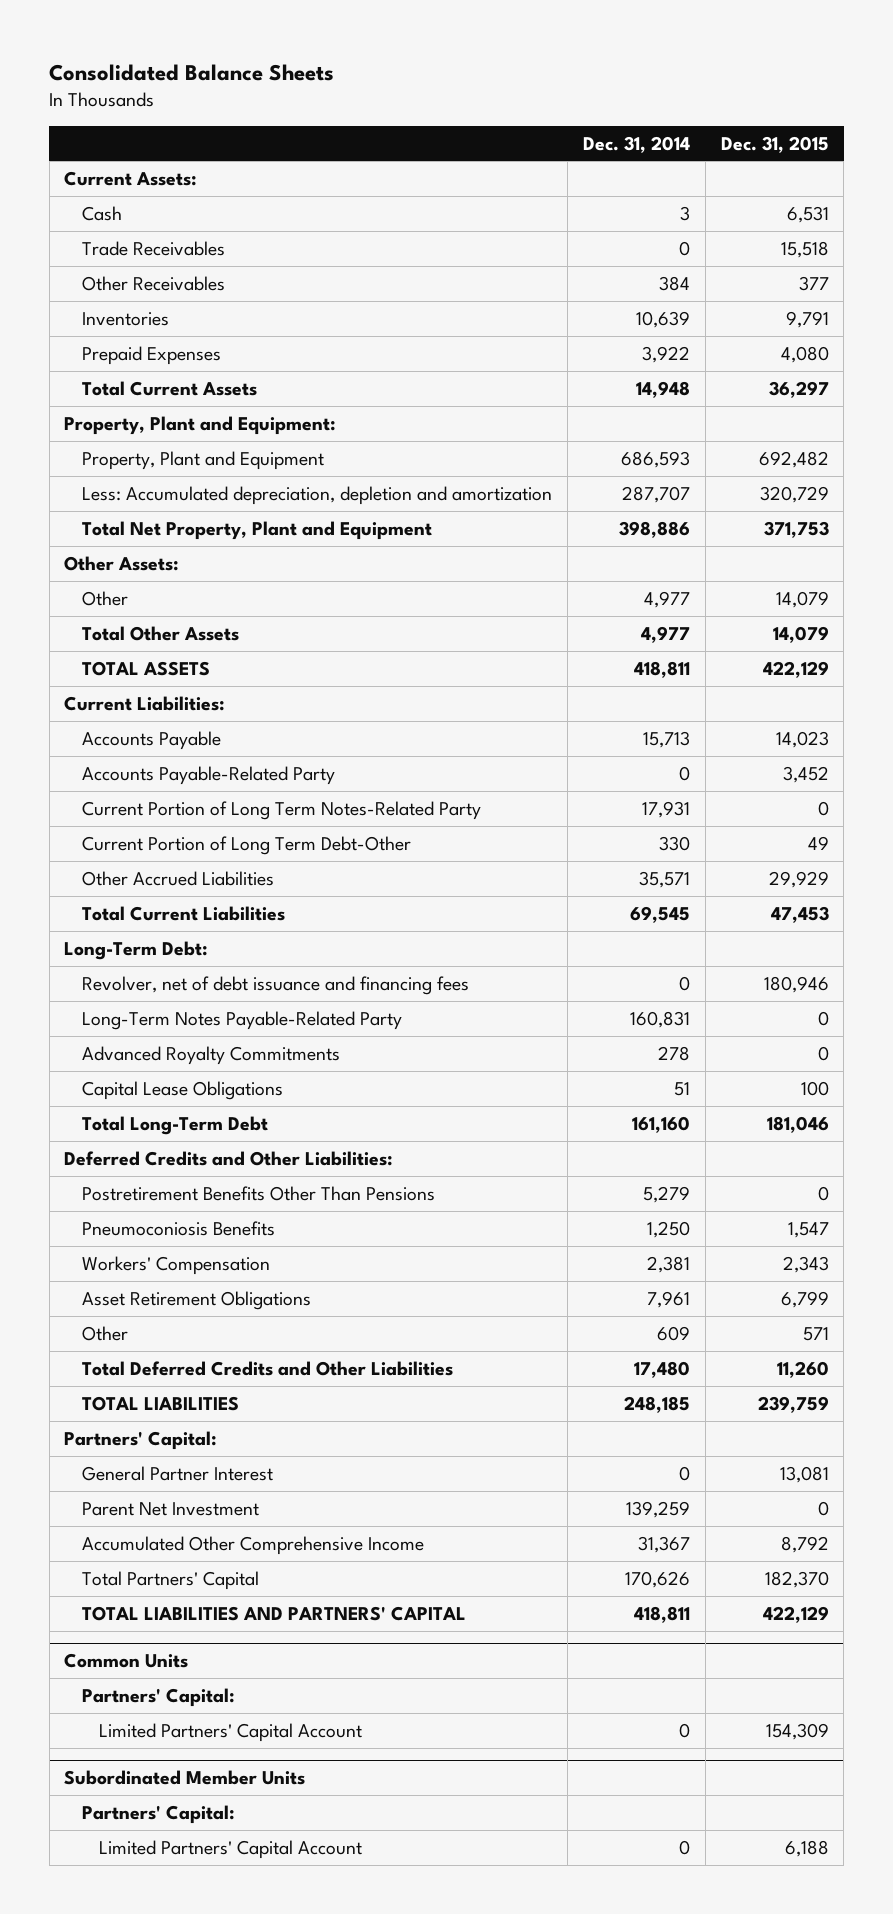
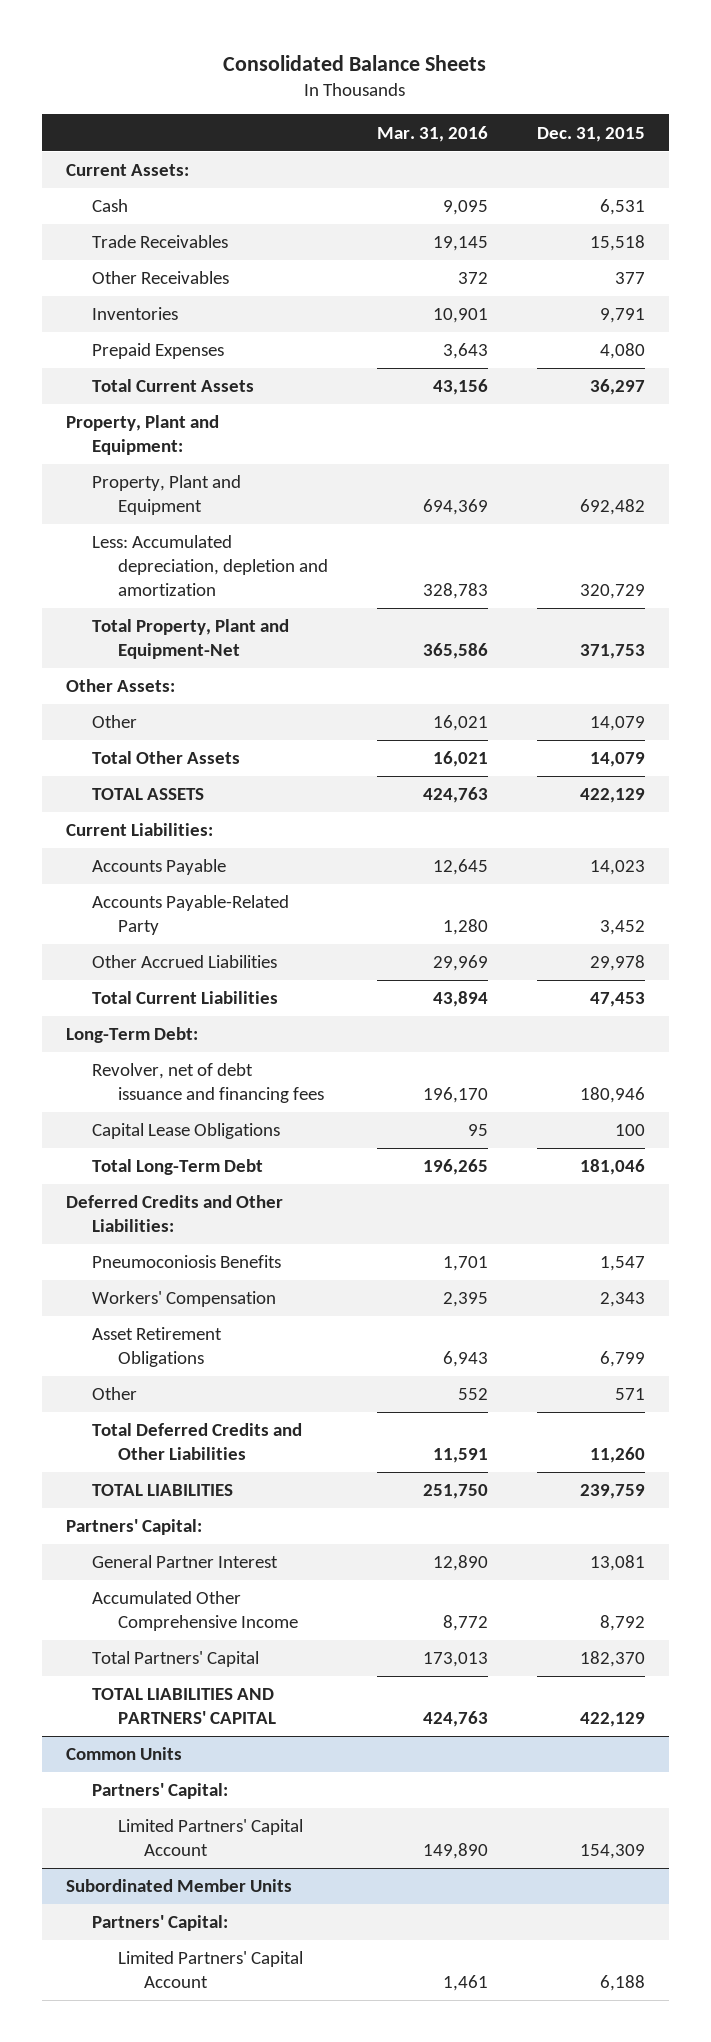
[582,135,690,153] Dec. 31, 2014 -> none
none -> [377,125,489,142] Mar. 31, 2016
[81,520,432,540] Total Net Property, Plant and Equipment -> [92,619,290,660] Total Property, Plant and Equipment-Net
[81,800,481,820] Current Portion of Long Term Notes-Related Party -> none
[81,835,411,855] Current Portion of Long Term Debt-Other -> none
[768,870,829,888] 29,929 -> [589,955,645,972] 29,978
[81,1010,402,1030] Long-Term Notes Payable-Related Party -> none
[81,1045,340,1065] Advanced Royalty Commitments -> none
[81,1185,435,1201] Postretirement Benefits Other Than Pensions -> none
[81,1501,259,1516] Parent Net Investment -> none

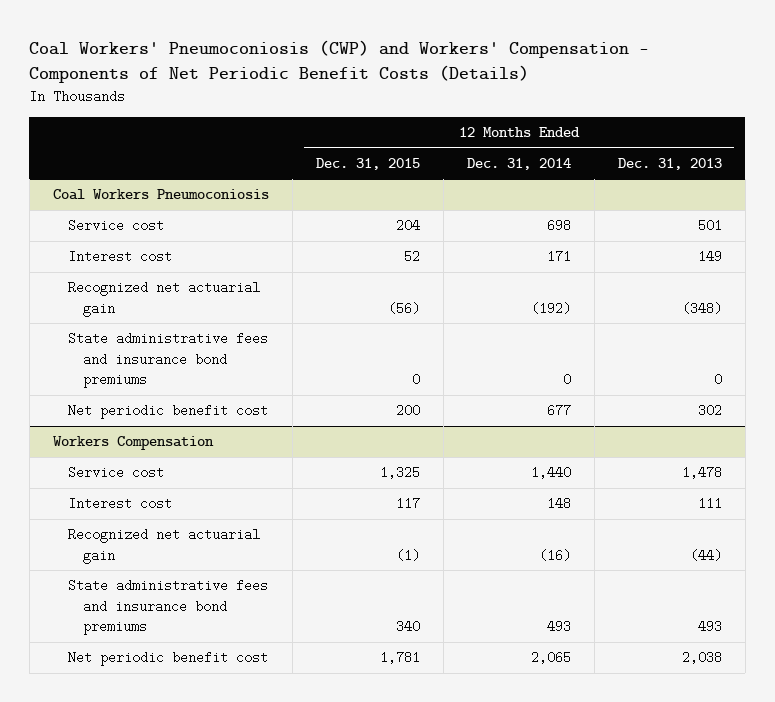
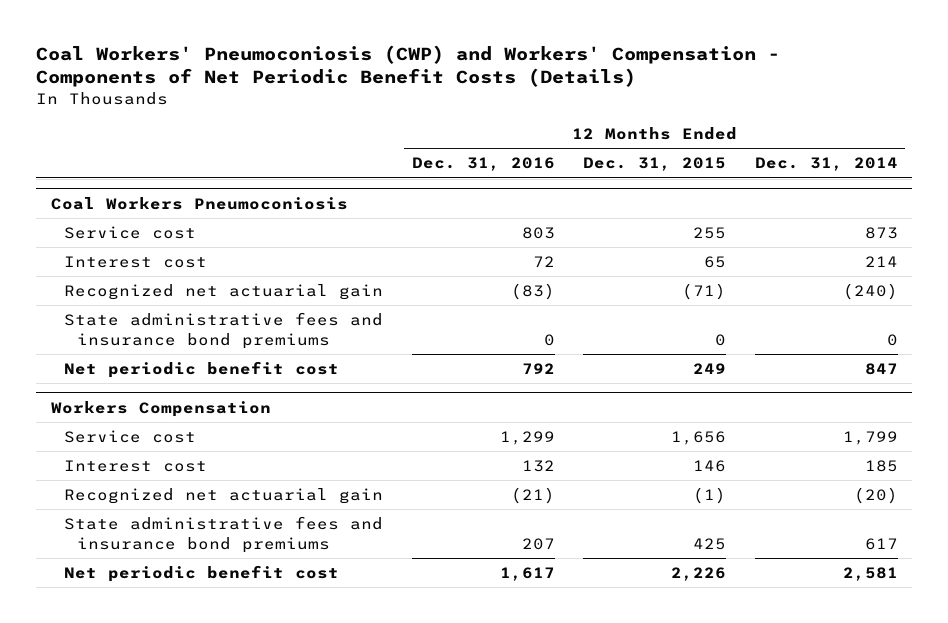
[617,157,722,170] Dec. 31, 2013 -> none
none -> [411,157,555,172] Dec. 31, 2016
[395,219,420,233] 204 -> [693,226,727,239] 255
[546,219,571,233] 698 -> [864,226,898,239] 873
[403,250,420,264] 52 -> [704,255,727,268] 65
[546,250,571,264] 171 -> [864,255,898,267] 214
[387,301,420,315] (56) -> [682,282,727,300] (71)
[530,301,571,315] (192) -> [842,282,898,300] (240)
[395,404,420,418] 200 -> [693,362,727,374] 249
[546,404,571,418] 677 -> [864,362,898,375] 847
[379,466,420,480] 1,325 -> [671,430,727,445] 1,656
[530,466,571,480] 1,440 -> [842,430,898,445] 1,799
[395,497,420,511] 117 -> [693,459,727,472] 146
[546,497,571,511] 148 -> [864,459,898,472] 185
[538,548,571,562] (16) -> [853,486,898,504] (20)
[395,620,420,634] 340 -> [693,537,727,550] 425
[546,620,571,634] 493 -> [864,537,898,550] 617
[379,651,420,665] 1,781 -> [671,566,727,581] 2,226
[530,651,571,665] 2,065 -> [842,566,898,581] 2,581

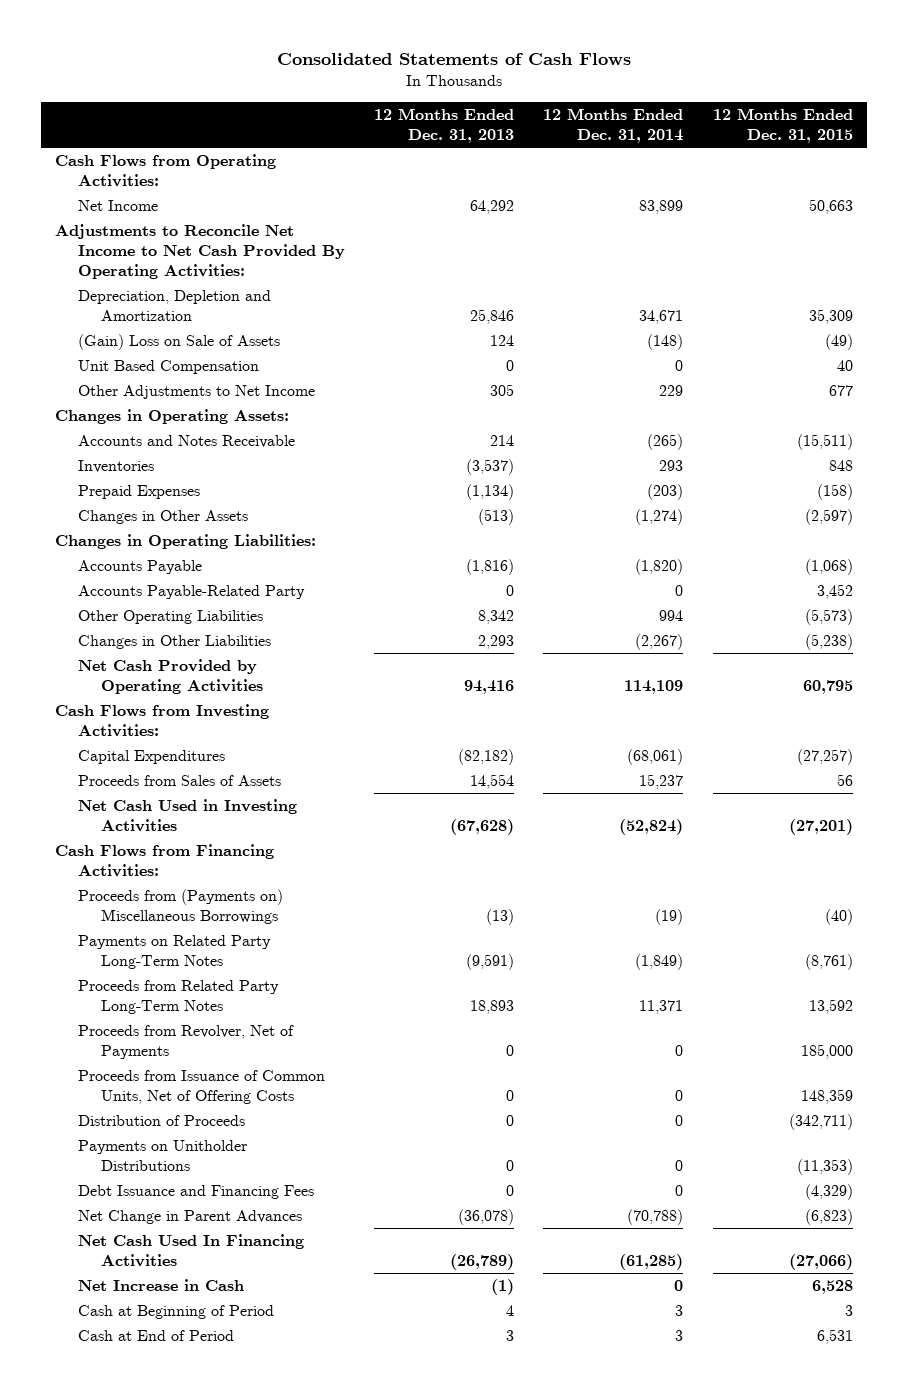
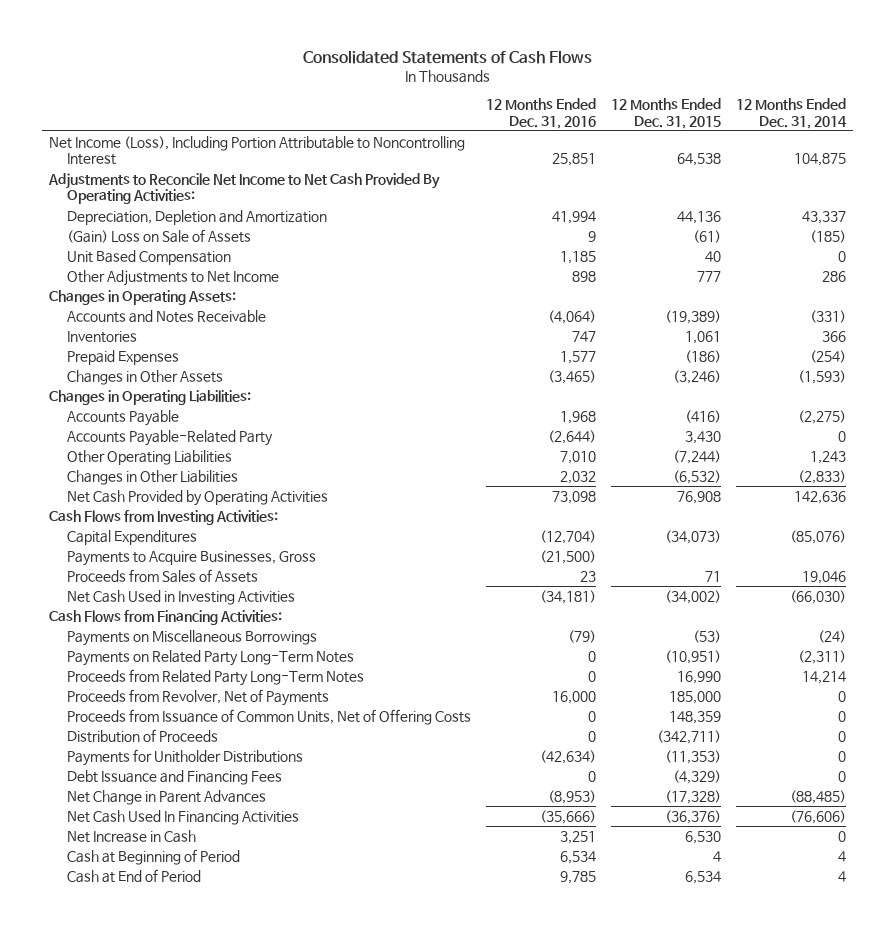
[374,108,515,143] 12 Months Ended Dec. 31, 2013 -> none
none -> [485,98,596,129] 12 Months Ended Dec. 31, 2016
[55,154,277,187] Cash Flows from Operating Activities: -> none
[77,200,158,212] Net Income -> none
none -> [49,135,466,166] Net Income (Loss), Including Portion Attributable to Noncontrolling Interest
[639,309,684,324] 34,671 -> [801,210,846,224] 43,337
[808,308,853,324] 35,309 -> [676,210,721,224] 44,136
[647,334,684,351] (148) -> [809,229,846,243] (185)
[824,334,853,351] (49) -> [692,229,721,243] (61)
[659,385,684,397] 229 -> [821,270,846,282] 286
[828,385,853,397] 677 -> [696,270,721,282] 777
[647,434,684,451] (265) -> [809,309,846,323] (331)
[796,434,853,451] (15,511) -> [664,309,721,324] (19,389)
[659,460,684,472] 293 -> [821,330,846,342] 366
[828,460,853,472] 848 -> [684,330,721,344] 1,061
[647,484,684,501] (203) -> [809,349,846,363] (254)
[816,484,853,501] (158) -> [684,349,721,363] (186)
[635,509,684,526] (1,274) -> [797,369,846,384] (1,593)
[804,509,853,526] (2,597) -> [672,369,721,384] (3,246)
[635,559,684,576] (1,820) -> [797,409,846,424] (2,275)
[804,559,853,576] (1,068) -> [684,409,721,423] (416)
[816,584,853,600] 3,452 -> [684,430,721,444] 3,430
[659,610,684,622] 994 -> [809,450,846,464] 1,243
[804,609,853,626] (5,573) -> [672,449,721,464] (7,244)
[635,634,684,651] (2,267) -> [797,469,846,484] (2,833)
[804,634,853,651] (5,238) -> [672,469,721,484] (6,532)
[624,679,684,694] 114,109 -> [793,490,846,504] 142,636
[802,679,853,694] 60,795 -> [676,490,721,504] 76,908
[627,749,684,766] (68,061) -> [789,529,846,544] (85,076)
[796,749,853,766] (27,257) -> [664,529,721,544] (34,073)
none -> [67,550,317,566] Payments to Acquire Businesses, Gross
[639,774,684,790] 15,237 -> [801,570,846,584] 19,046
[836,774,853,787] 56 -> [704,570,721,582] 71
[619,818,684,835] (52,824) -> [789,589,846,604] (66,030)
[788,818,853,835] (27,201) -> [664,589,721,604] (34,002)
[77,889,283,924] Proceeds from (Payments on) Miscellaneous Borrowings -> [67,629,318,646] Payments on Miscellaneous Borrowings
[655,908,684,925] (19) -> [817,629,846,643] (24)
[824,908,853,925] (40) -> [692,629,721,643] (53)
[635,953,684,970] (1,849) -> [797,649,846,664] (2,311)
[804,953,853,970] (8,761) -> [664,649,721,664] (10,951)
[639,999,684,1014] 11,371 -> [801,670,846,684] 14,214
[808,998,853,1014] 13,592 -> [676,670,721,684] 16,990
[77,1140,247,1171] Payments on Unitholder Distributions -> [67,748,304,766] Payments for Unitholder Distributions
[627,1209,684,1226] (70,788) -> [789,789,846,804] (88,485)
[804,1209,853,1226] (6,823) -> [664,789,721,804] (17,328)
[619,1253,684,1270] (61,285) -> [789,809,846,824] (76,606)
[788,1253,853,1270] (27,066) -> [664,809,721,824] (36,376)
[811,1280,853,1295] 6,528 -> [684,830,721,844] 6,530
[675,1305,684,1317] 3 -> [837,850,846,862] 4
[844,1305,853,1317] 3 -> [712,850,721,862] 4
[675,1330,684,1342] 3 -> [837,870,846,882] 4
[816,1329,853,1345] 6,531 -> [684,870,721,884] 6,534

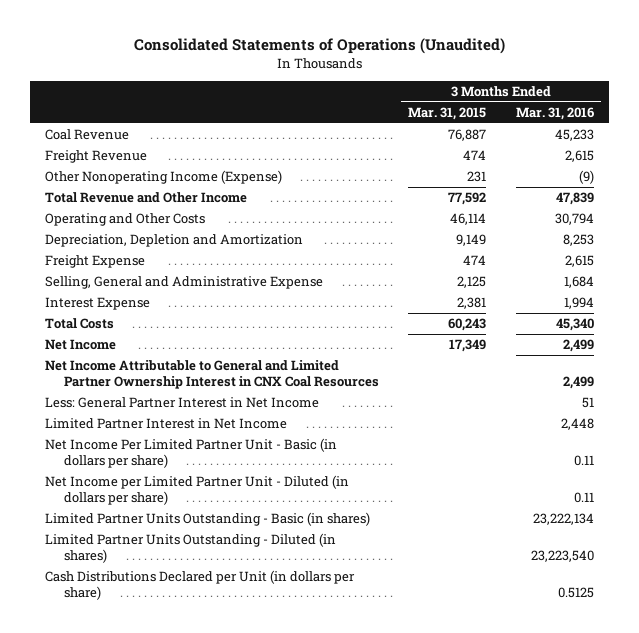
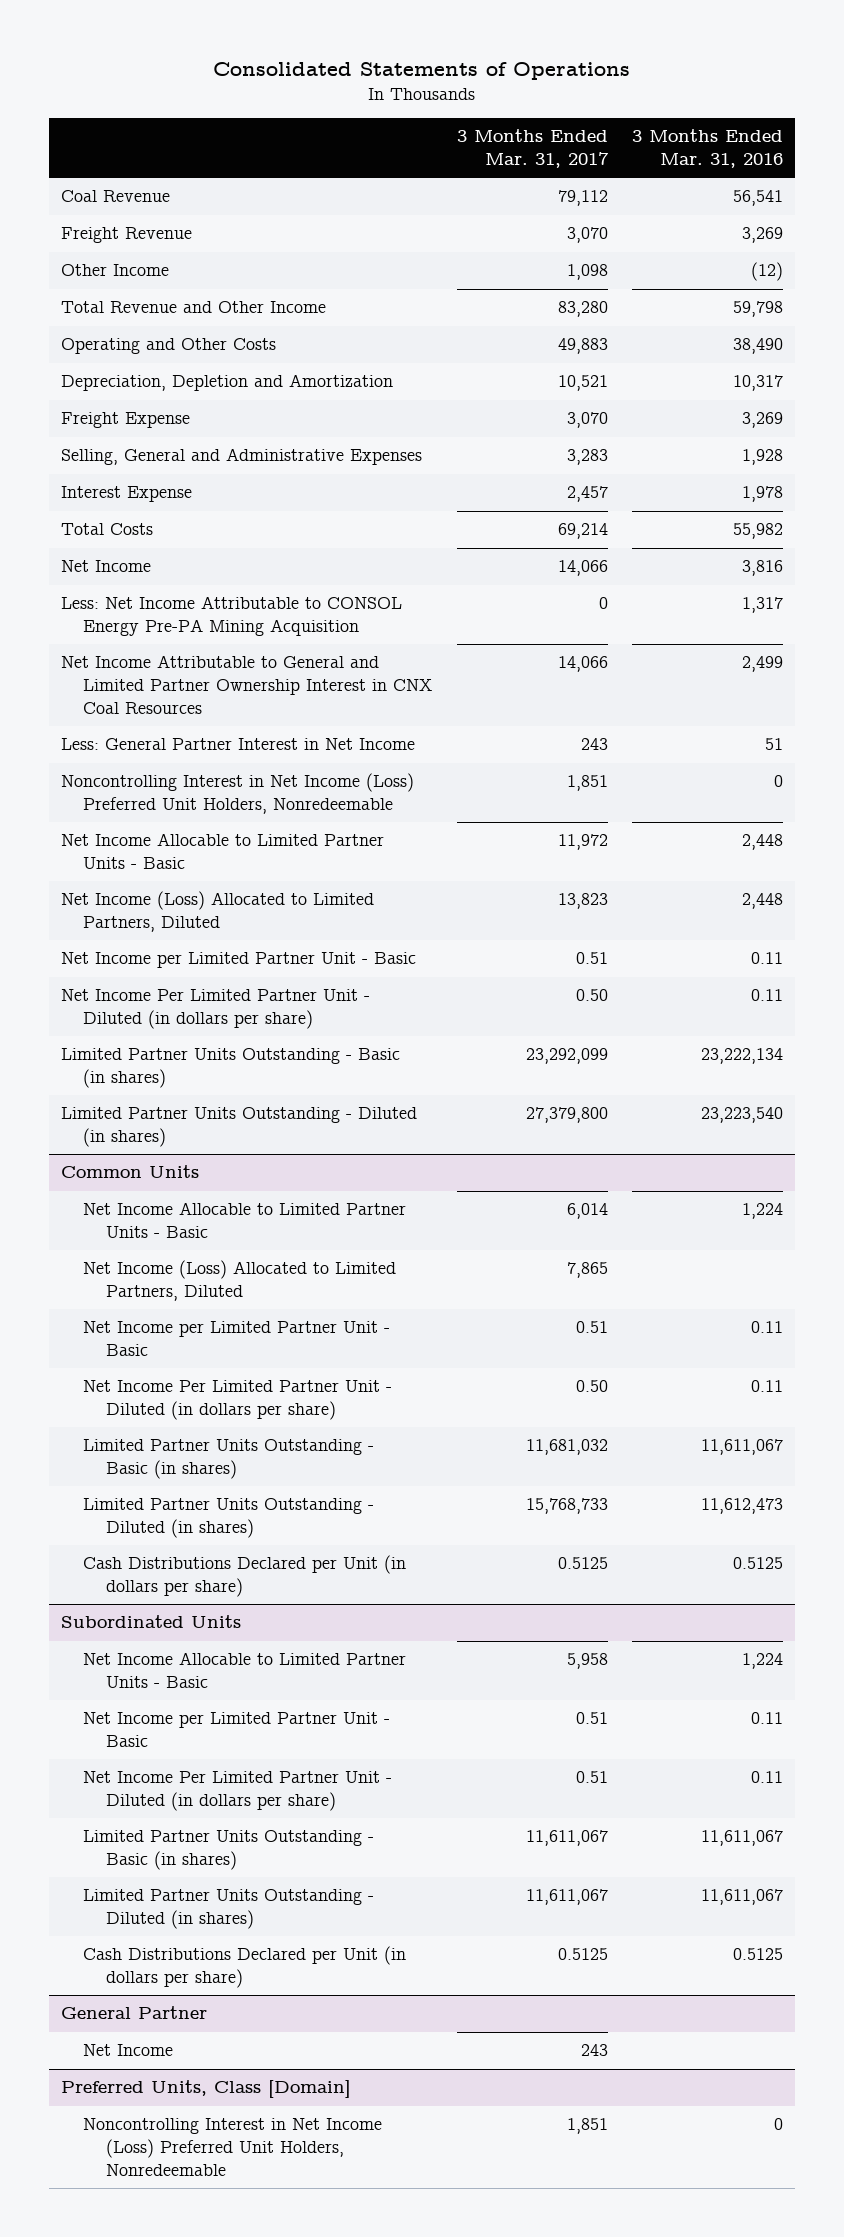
[133,38,505,55] Consolidated Statements of Operations (Unaudited) -> [213,62,631,81] Consolidated Statements of Operations
[408,107,487,121] Mar. 31, 2015 -> none
none -> [456,129,609,169] 3 Months Ended Mar. 31, 2017
[554,129,594,142] 45,233 -> [733,190,784,207] 56,541
[564,150,594,163] 2,615 -> [742,227,784,244] 3,269
[45,170,283,185] Other Nonoperating Income (Expense) -> [61,264,170,277] Other Income
[578,170,594,185] (9) -> [751,262,784,282] (12)
[555,192,594,206] 47,839 -> [733,301,784,318] 59,798
[554,213,594,226] 30,794 -> [733,338,784,355] 38,490
[562,234,594,247] 8,253 -> [733,375,784,392] 10,317
[564,255,594,268] 2,615 -> [742,412,784,429] 3,269
[45,276,324,290] Selling, General and Administrative Expense -> [61,448,423,466] Selling, General and Administrative Expenses
[563,276,594,289] 1,684 -> [742,449,784,466] 1,928
[563,297,594,310] 1,994 -> [742,486,784,503] 1,978
[555,318,594,332] 45,340 -> [733,523,784,540] 55,982
[562,339,594,353] 2,499 -> [742,560,784,577] 3,816
none -> [61,596,403,637] Less: Net Income Attributable to CONSOL Energy Pre-PA Mining Acquisition
none -> [61,773,415,815] Noncontrolling Interest in Net Income (Loss) Preferred Unit Holders, Nonredeemable
[45,418,288,430] Limited Partner Interest in Net Income -> [61,833,385,870] Net Income Allocable to Limited Partner Units - Basic
none -> [61,891,375,933] Net Income (Loss) Allocated to Limited Partners, Diluted
[45,438,338,469] Net Income Per Limited Partner Unit - Basic (in dollars per share) -> [61,952,417,969] Net Income per Limited Partner Unit - Basic
[45,475,350,506] Net Income per Limited Partner Unit - Diluted (in dollars per share) -> [61,989,371,1030] Net Income Per Limited Partner Unit - Diluted (in dollars per share)
none -> [61,1165,200,1179] Common Units
none -> [83,1202,407,1239] Net Income Allocable to Limited Partner Units - Basic
none -> [83,1260,397,1302] Net Income (Loss) Allocated to Limited Partners, Diluted
none -> [83,1321,391,1357] Net Income per Limited Partner Unit - Basic
none -> [83,1380,393,1421] Net Income Per Limited Partner Unit - Diluted (in dollars per share)
none -> [83,1439,375,1480] Limited Partner Units Outstanding - Basic (in shares)
none -> [83,1498,375,1539] Limited Partner Units Outstanding - Diluted (in shares)
none -> [61,1615,242,1629] Subordinated Units
none -> [83,1652,407,1689] Net Income Allocable to Limited Partner Units - Basic
none -> [83,1712,391,1748] Net Income per Limited Partner Unit - Basic
none -> [83,1771,393,1812] Net Income Per Limited Partner Unit - Diluted (in dollars per share)
none -> [83,1830,375,1871] Limited Partner Units Outstanding - Basic (in shares)
none -> [83,1889,375,1930] Limited Partner Units Outstanding - Diluted (in shares)
none -> [83,1946,407,1989] Cash Distributions Declared per Unit (in dollars per share)
none -> [61,2006,208,2020] General Partner
none -> [83,2044,174,2057] Net Income
none -> [61,2080,352,2099] Preferred Units, Class [Domain]
none -> [83,2118,383,2176] Noncontrolling Interest in Net Income (Loss) Preferred Unit Holders, Nonredeemable

